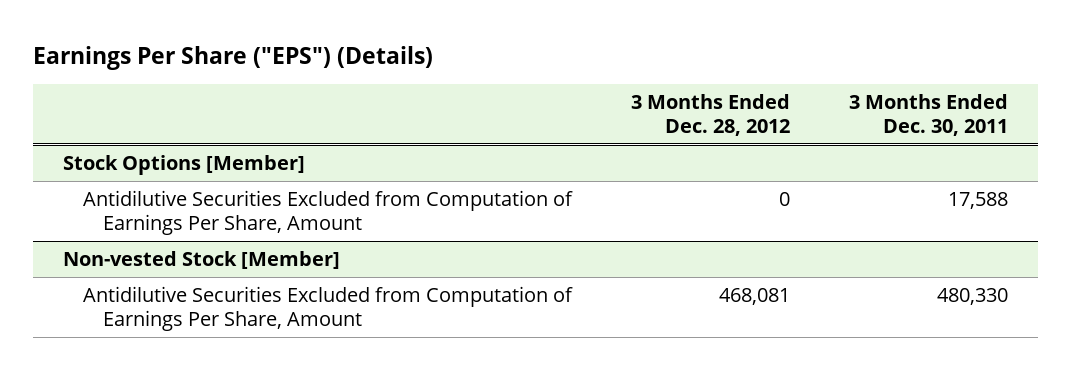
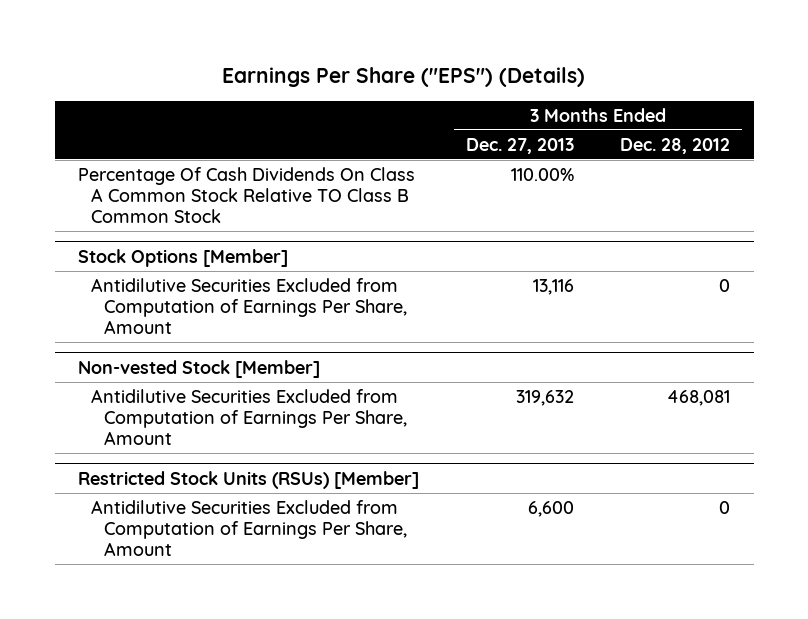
[849,94,1009,136] 3 Months Ended Dec. 30, 2011 -> none
none -> [465,137,574,154] Dec. 27, 2013
none -> [78,166,416,224] Percentage Of Cash Dividends On Class A Common Stock Relative TO Class B Common Stock
none -> [78,470,420,489] Restricted Stock Units (RSUs) [Member]
none -> [90,499,407,557] Antidilutive Securities Excluded from Computation of Earnings Per Share, Amount

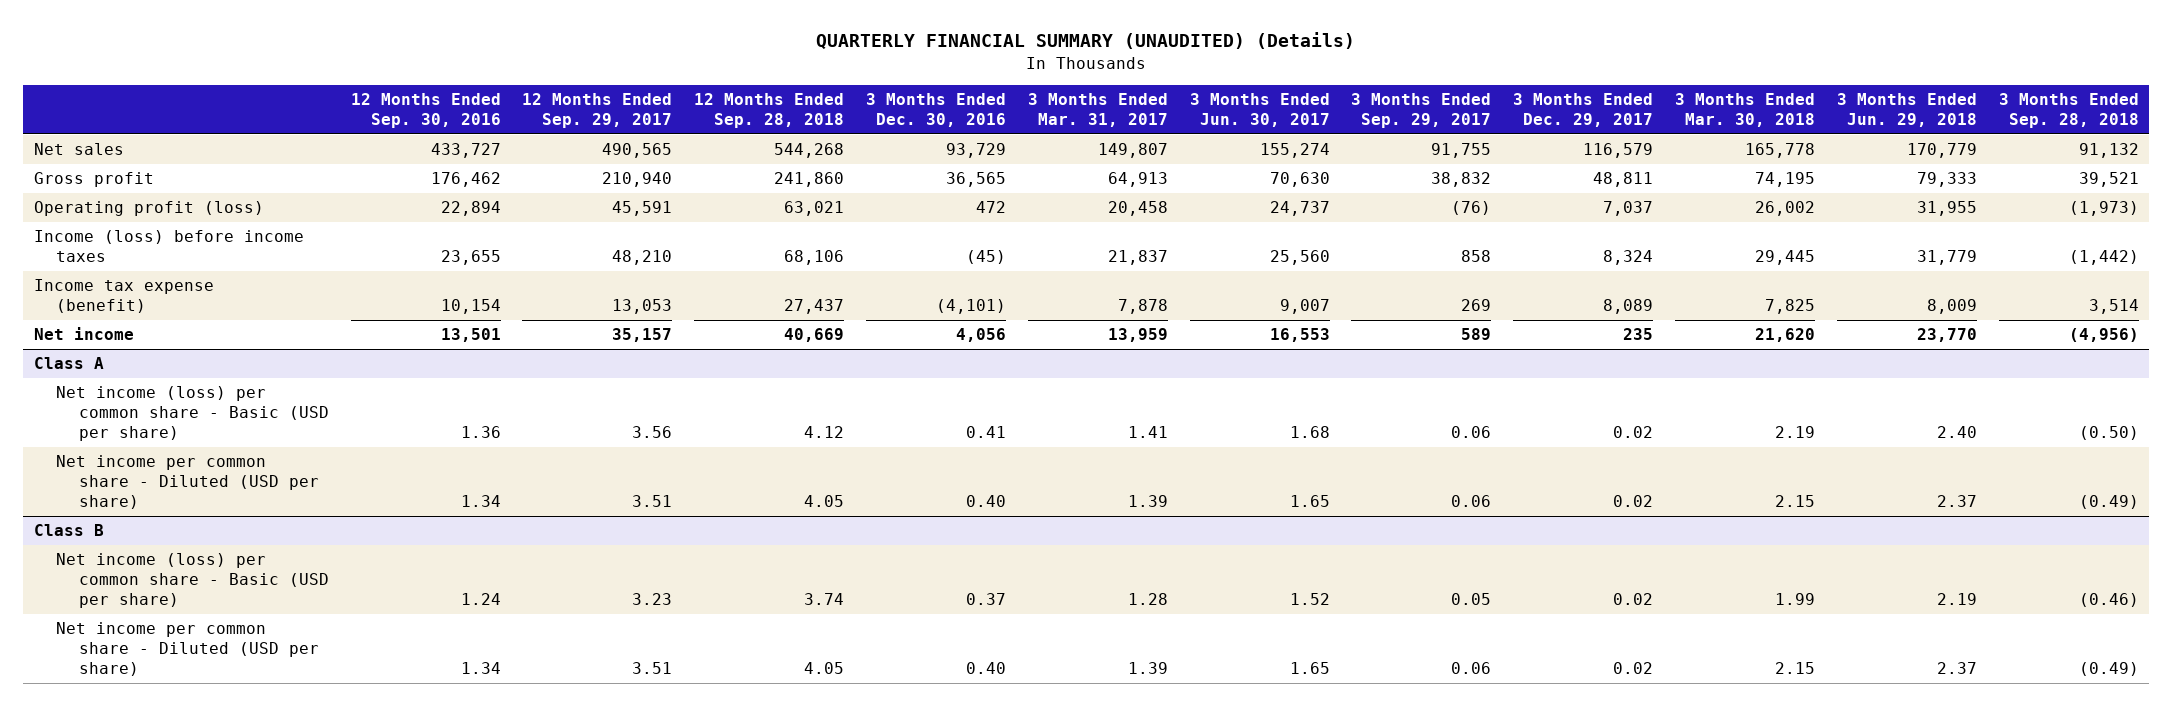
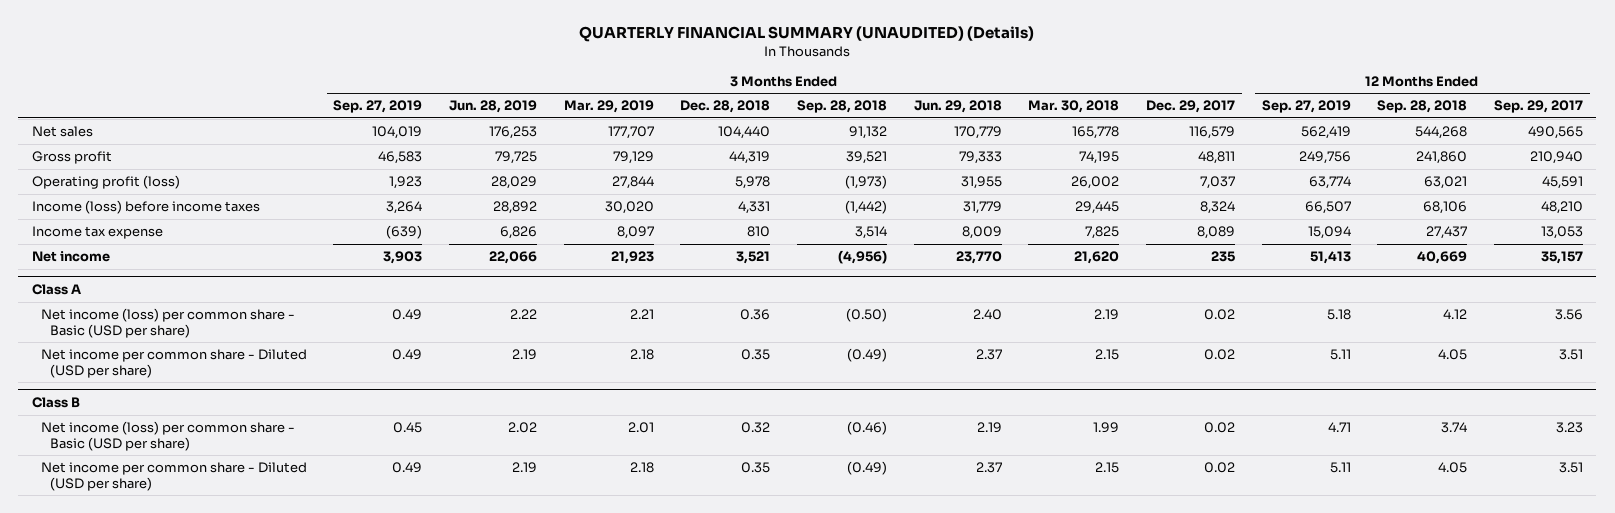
[350,93,501,128] 12 Months Ended Sep. 30, 2016 -> none
[865,93,1006,127] 3 Months Ended Dec. 30, 2016 -> none
[1027,93,1168,127] 3 Months Ended Mar. 31, 2017 -> none
[1189,93,1330,127] 3 Months Ended Jun. 30, 2017 -> none
[1351,93,1492,128] 3 Months Ended Sep. 29, 2017 -> none
none -> [333,100,423,114] Sep. 27, 2019
none -> [449,100,538,114] Jun. 28, 2019
none -> [563,100,654,114] Mar. 29, 2019
none -> [680,100,771,114] Dec. 28, 2018
none -> [1261,100,1351,114] Sep. 27, 2019
[33,279,214,314] Income tax expense (benefit) -> [31,226,163,240] Income tax expense

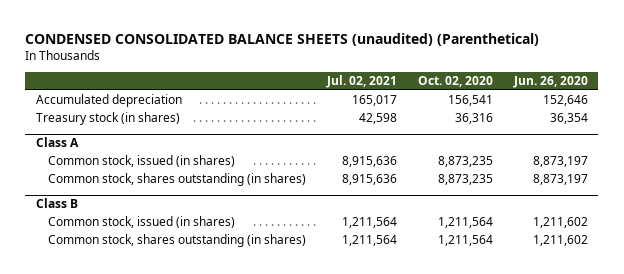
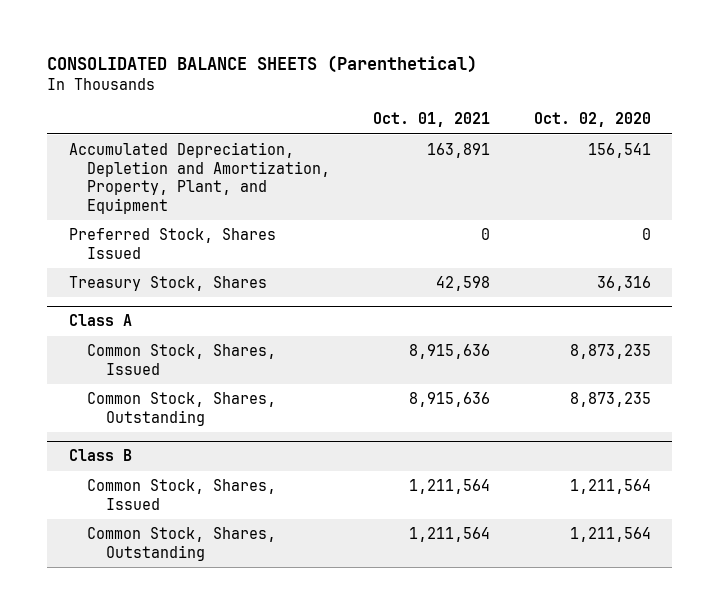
[25,32,540,46] CONDENSED CONSOLIDATED BALANCE SHEETS (unaudited) (Parenthetical) -> [47,55,478,74] CONSOLIDATED BALANCE SHEETS (Parenthetical)
[325,75,397,89] Jul. 02, 2021 -> none
[512,76,588,89] Jun. 26, 2020 -> none
none -> [373,112,491,128] Oct. 01, 2021
[35,94,182,108] Accumulated depreciation -> [69,141,331,215] Accumulated Depreciation, Depletion and Amortization, Property, Plant, and Equipment
none -> [69,227,277,259] Preferred Stock, Shares Issued
[35,112,180,126] Treasury stock (in shares) -> [69,275,268,291] Treasury Stock, Shares
[47,155,235,168] Common stock, issued (in shares) -> [87,343,277,375] Common Stock, Shares, Issued
[47,173,306,187] Common stock, shares outstanding (in shares) -> [87,391,277,426] Common Stock, Shares, Outstanding
[47,216,235,229] Common stock, issued (in shares) -> [87,478,277,510] Common Stock, Shares, Issued
[47,234,306,248] Common stock, shares outstanding (in shares) -> [87,526,277,561] Common Stock, Shares, Outstanding

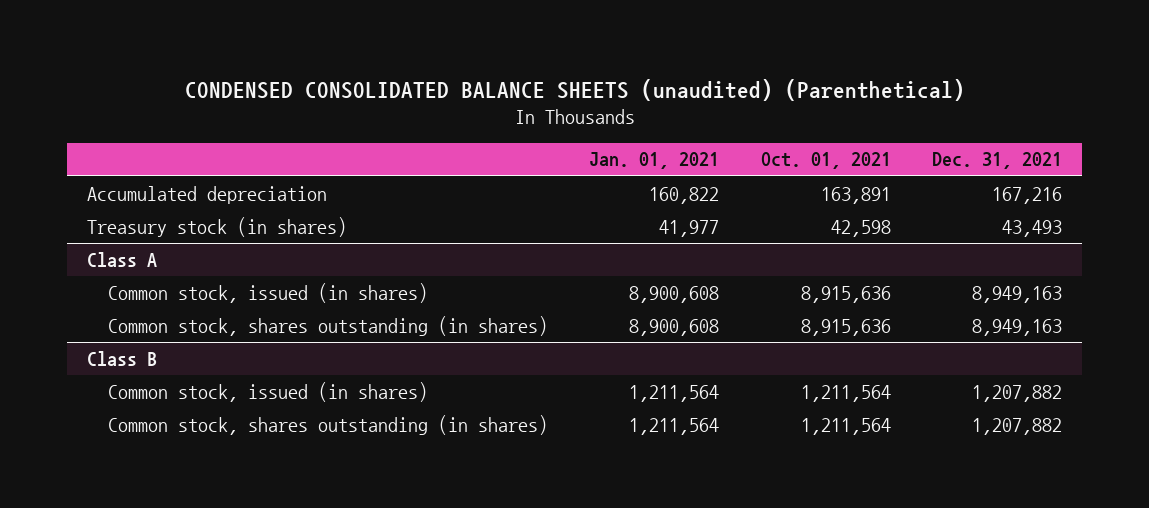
[47,55,478,74] CONSOLIDATED BALANCE SHEETS (Parenthetical) -> [184,78,965,101] CONDENSED CONSOLIDATED BALANCE SHEETS (unaudited) (Parenthetical)
[533,112,651,128] Oct. 02, 2020 -> none
none -> [589,152,720,170] Jan. 01, 2021
none -> [931,152,1062,170] Dec. 31, 2021
[69,227,277,259] Preferred Stock, Shares Issued -> none
[69,141,331,215] Accumulated Depreciation, Depletion and Amortization, Property, Plant, and Equipment -> [87,185,328,204] Accumulated depreciation
[69,275,268,291] Treasury Stock, Shares -> [87,216,348,237] Treasury stock (in shares)
[87,343,277,375] Common Stock, Shares, Issued -> [108,282,429,303] Common stock, issued (in shares)
[87,391,277,426] Common Stock, Shares, Outstanding -> [108,315,549,336] Common stock, shares outstanding (in shares)
[87,478,277,510] Common Stock, Shares, Issued -> [108,381,429,402] Common stock, issued (in shares)
[87,526,277,561] Common Stock, Shares, Outstanding -> [108,414,549,435] Common stock, shares outstanding (in shares)

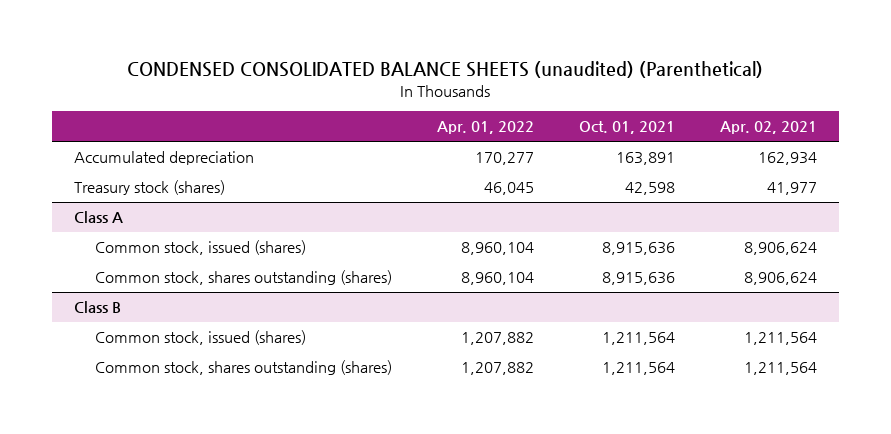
[589,152,720,170] Jan. 01, 2021 -> none
[931,152,1062,170] Dec. 31, 2021 -> none
none -> [436,121,534,135] Apr. 01, 2022
none -> [719,121,817,135] Apr. 02, 2021
[87,216,348,237] Treasury stock (in shares) -> [74,180,226,196] Treasury stock (shares)
[108,282,429,303] Common stock, issued (in shares) -> [94,240,306,256] Common stock, issued (shares)
[108,315,549,336] Common stock, shares outstanding (in shares) -> [94,270,392,286] Common stock, shares outstanding (shares)
[108,381,429,402] Common stock, issued (in shares) -> [94,330,306,346] Common stock, issued (shares)
[108,414,549,435] Common stock, shares outstanding (in shares) -> [94,360,392,376] Common stock, shares outstanding (shares)

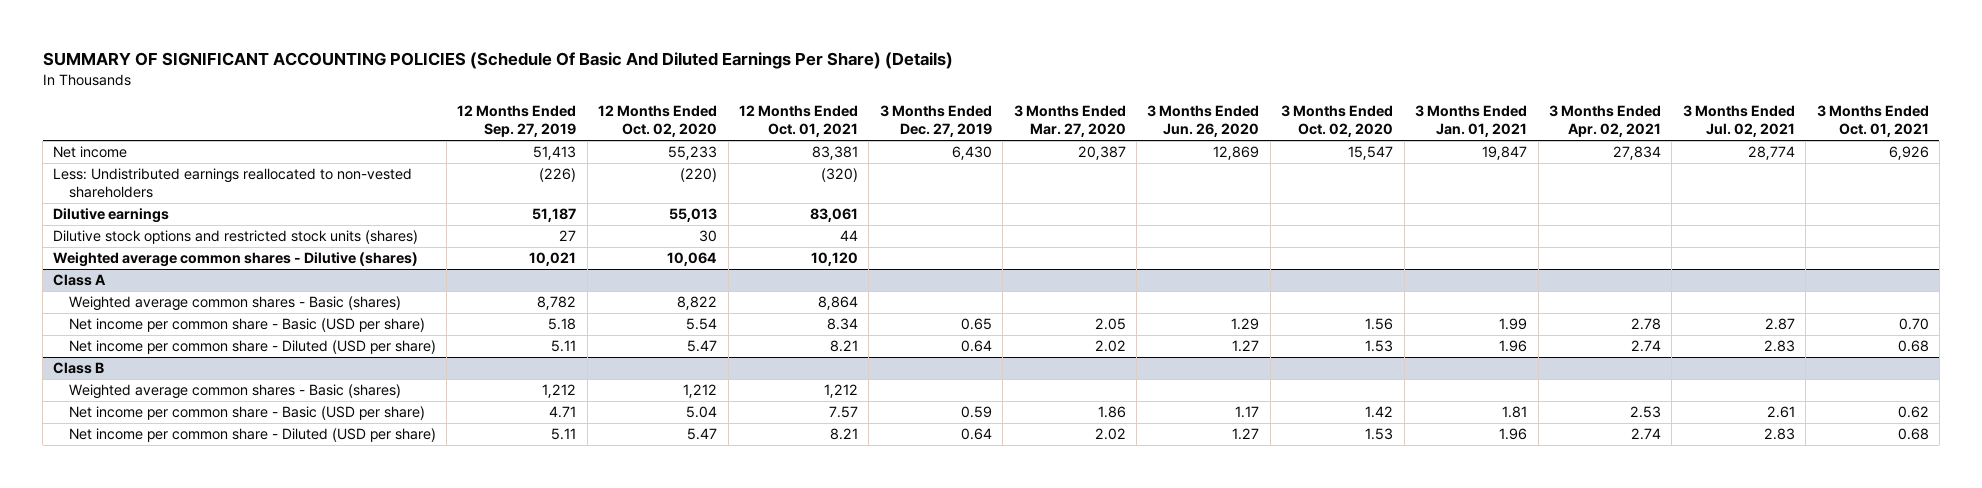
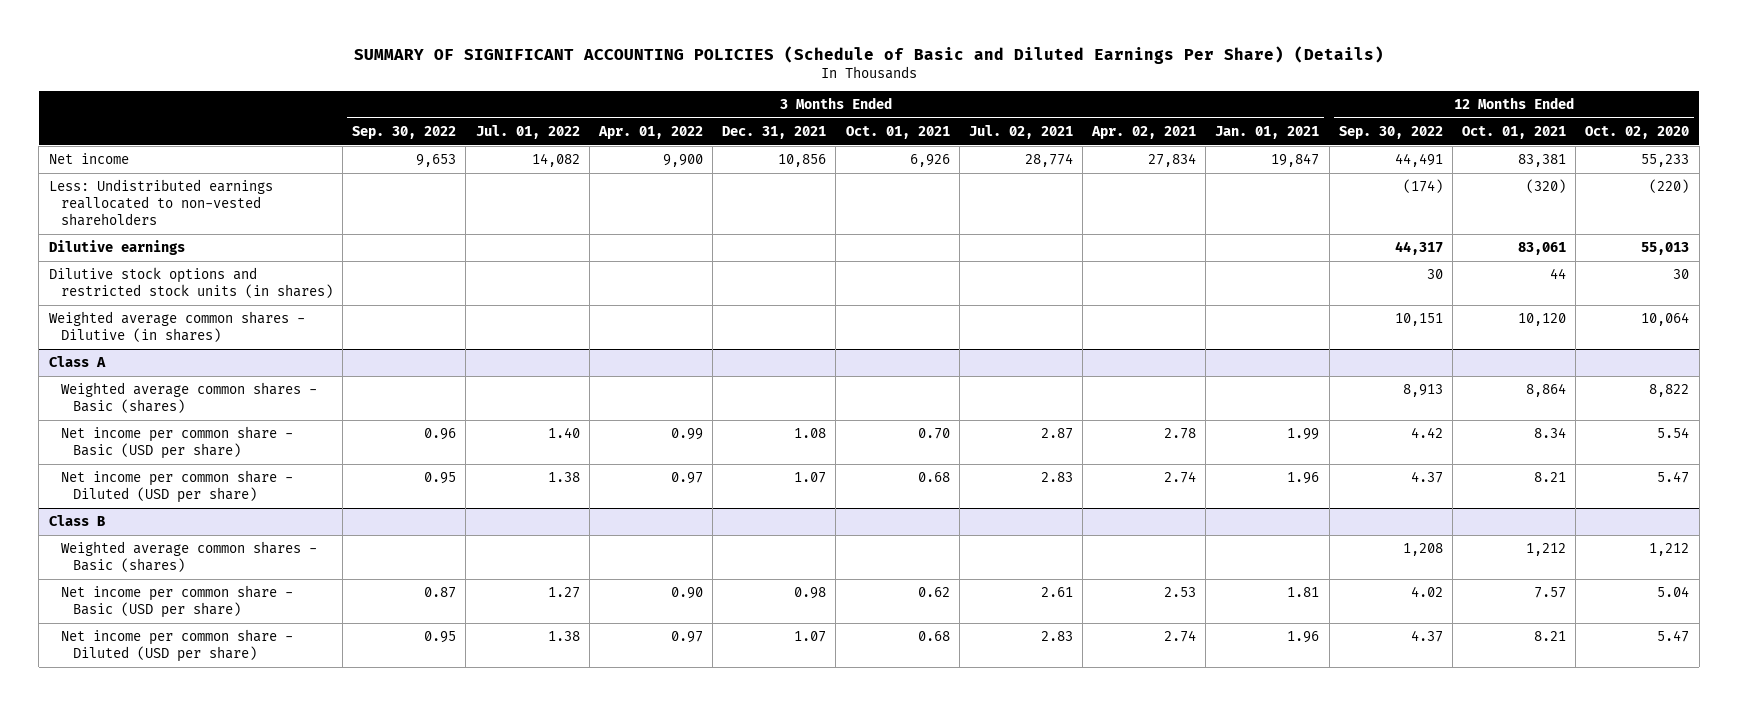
[42,52,953,70] SUMMARY OF SIGNIFICANT ACCOUNTING POLICIES (Schedule Of Basic And Diluted Earnings Per Share) (Details) -> [354,45,1385,64] SUMMARY OF SIGNIFICANT ACCOUNTING POLICIES (Schedule of Basic and Diluted Earnings Per Share) (Details)
[457,105,577,138] 12 Months Ended Sep. 27, 2019 -> none
[879,105,992,138] 3 Months Ended Dec. 27, 2019 -> none
[1013,105,1126,138] 3 Months Ended Mar. 27, 2020 -> none
[1147,105,1260,138] 3 Months Ended Jun. 26, 2020 -> none
[1281,105,1394,138] 3 Months Ended Oct. 02, 2020 -> none
none -> [352,126,457,140] Sep. 30, 2022
none -> [475,125,580,140] Jul. 01, 2022
none -> [597,126,703,140] Apr. 01, 2022
none -> [722,126,827,140] Dec. 31, 2021
none -> [1338,126,1443,140] Sep. 30, 2022
[53,230,419,245] Dilutive stock options and restricted stock units (shares) -> [48,267,333,299] Dilutive stock options and restricted stock units (in shares)
[53,252,419,268] Weighted average common shares - Dilutive (shares) -> [48,311,305,343] Weighted average common shares - Dilutive (in shares)

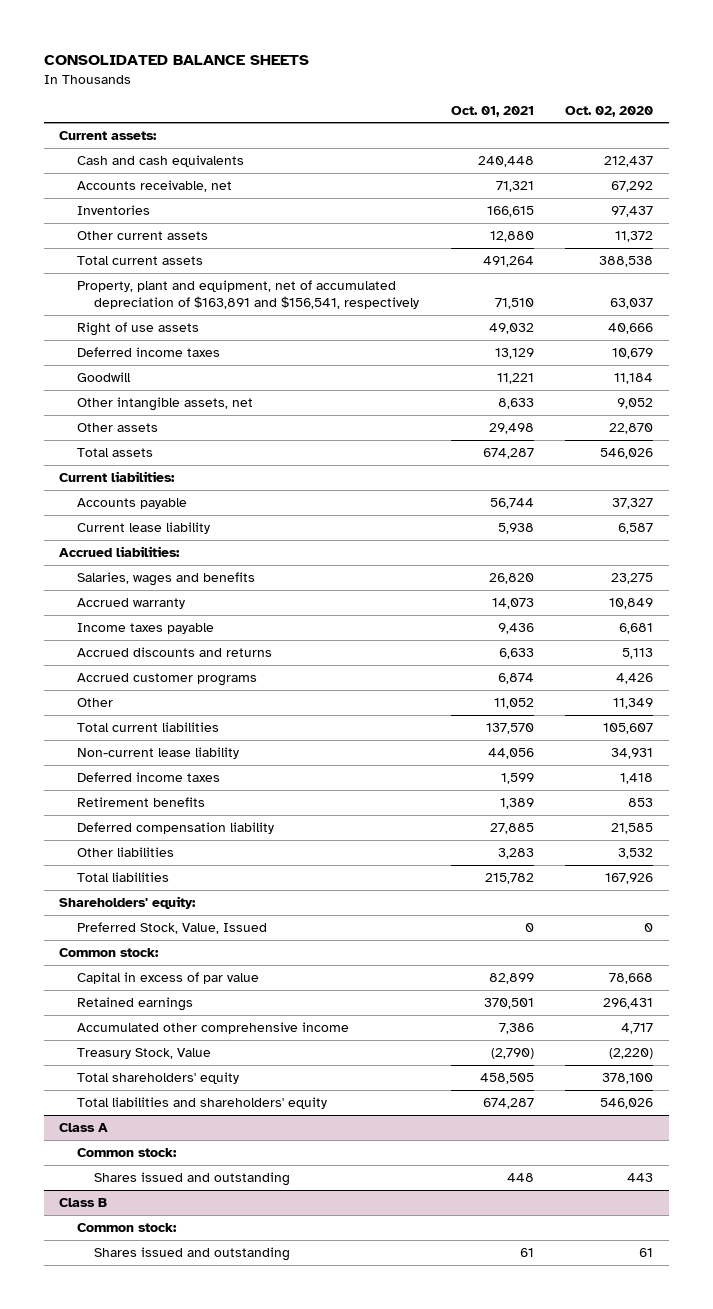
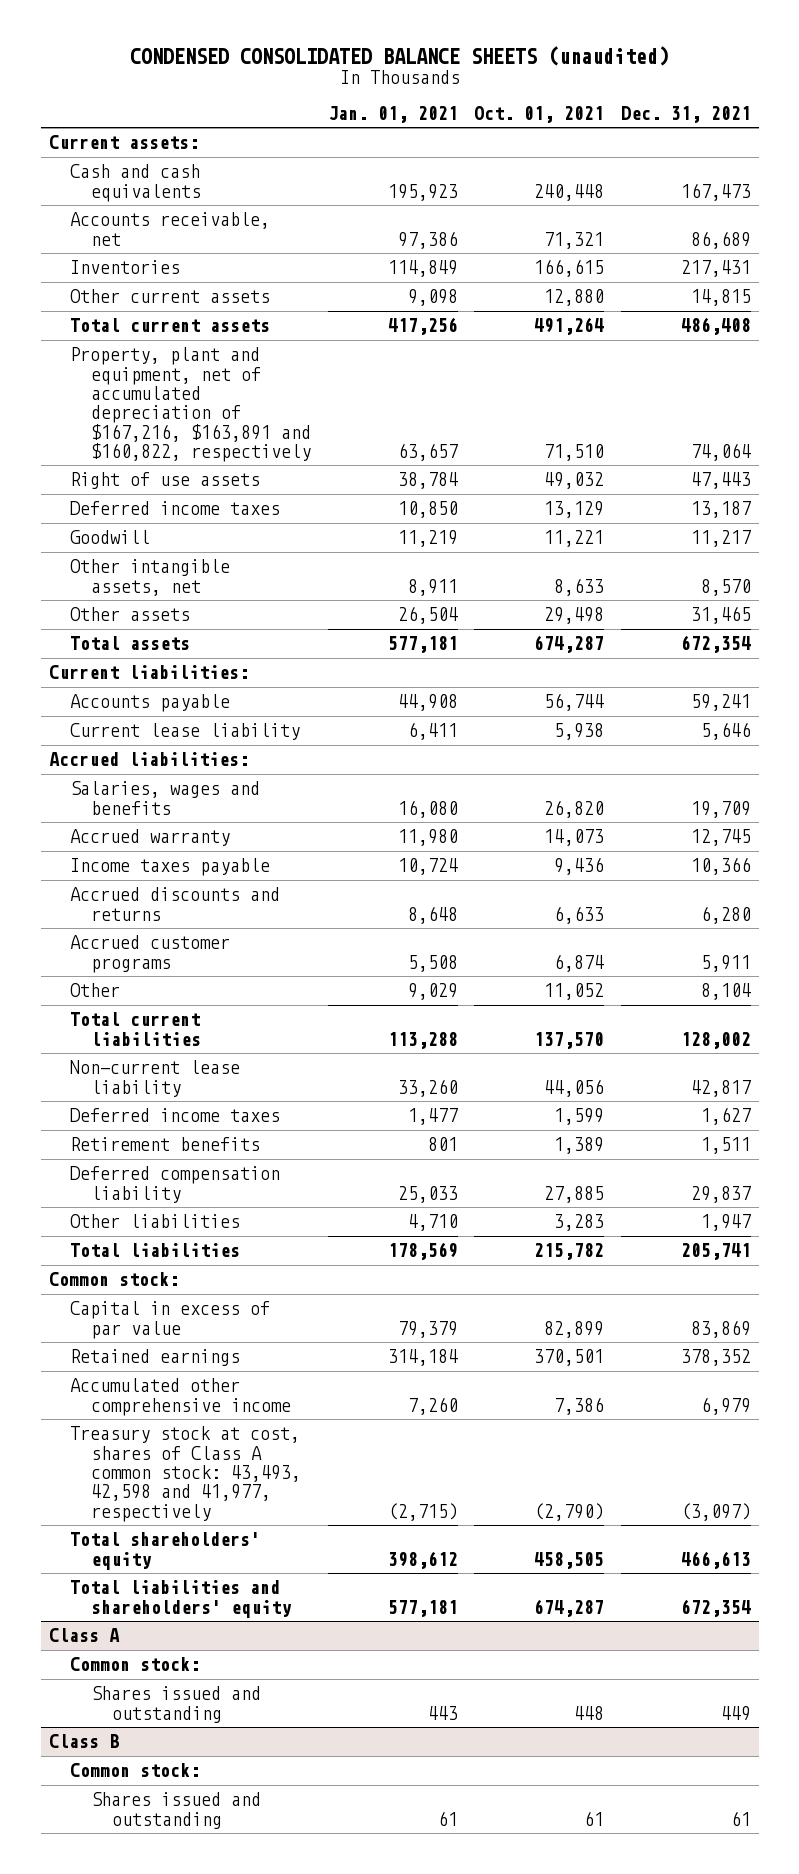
[43,55,309,66] CONSOLIDATED BALANCE SHEETS -> [129,45,669,66] CONDENSED CONSOLIDATED BALANCE SHEETS (unaudited)
[565,105,654,117] Oct. 02, 2020 -> none
none -> [327,105,458,123] Jan. 01, 2021
none -> [620,105,751,123] Dec. 31, 2021
[76,280,420,309] Property, plant and equipment, net of accumulated depreciation of $163,891 and $156,541, respectively -> [69,347,312,462] Property, plant and equipment, net of accumulated depreciation of $167,216, $163,891 and $160,822, respectively
[59,896,197,910] Shareholders' equity: -> none
[76,922,267,935] Preferred Stock, Value, Issued -> none
[76,1048,211,1060] Treasury Stock, Value -> [69,1426,302,1522] Treasury stock at cost, shares of Class A common stock: 43,493, 42,598 and 41,977, respectively

